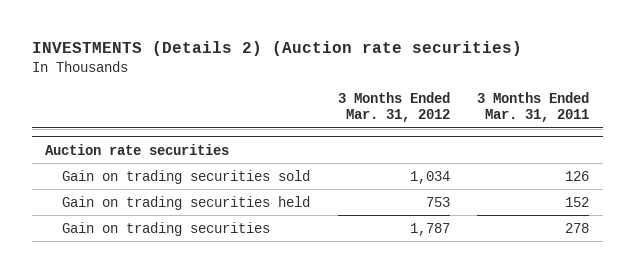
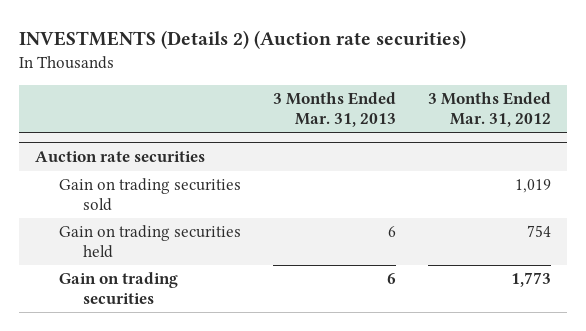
[477,92,590,123] 3 Months Ended Mar. 31, 2011 -> none
none -> [272,92,396,127] 3 Months Ended Mar. 31, 2013
[409,170,450,184] 1,034 -> [515,179,552,194] 1,019
[425,196,450,207] 753 -> [527,225,552,238] 754
[409,222,450,236] 1,787 -> [511,272,552,288] 1,773

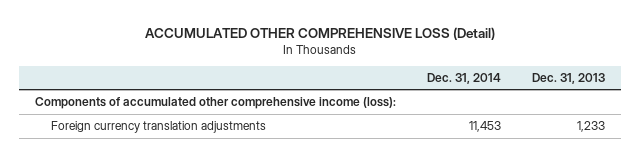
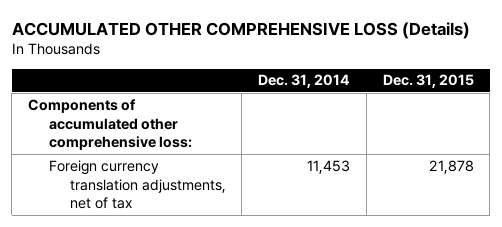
[145,26,496,40] ACCUMULATED OTHER COMPREHENSIVE LOSS (Detail) -> [11,21,470,39] ACCUMULATED OTHER COMPREHENSIVE LOSS (Details)
[532,72,606,84] Dec. 31, 2013 -> none
none -> [382,74,474,89] Dec. 31, 2015
[34,97,396,110] Components of accumulated other comprehensive income (loss): -> [28,98,192,151] Components of accumulated other comprehensive loss:
[51,121,267,134] Foreign currency translation adjustments -> [48,159,226,210] Foreign currency translation adjustments, net of tax

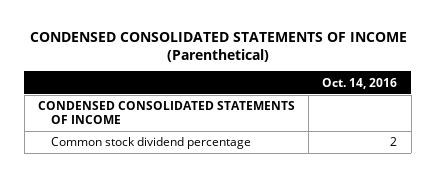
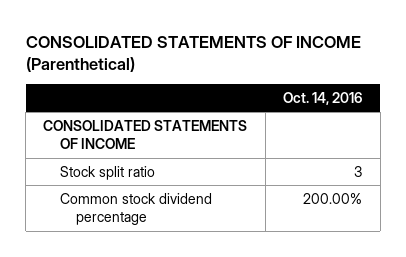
[29,31,407,62] CONDENSED CONSOLIDATED STATEMENTS OF INCOME (Parenthetical) -> [25,35,361,72] CONSOLIDATED STATEMENTS OF INCOME (Parenthetical)
[37,101,295,124] CONDENSED CONSOLIDATED STATEMENTS OF INCOME -> [43,119,248,150] CONSOLIDATED STATEMENTS OF INCOME
none -> [59,165,155,180] Stock split ratio
[390,137,398,147] 2 -> [303,192,363,204] 200.00%

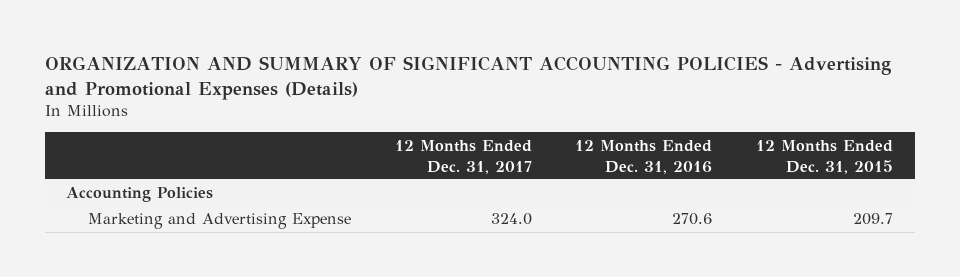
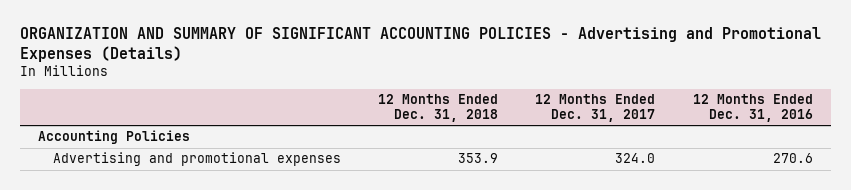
[756,139,894,174] 12 Months Ended Dec. 31, 2015 -> none
none -> [377,94,498,123] 12 Months Ended Dec. 31, 2018
[87,213,351,230] Marketing and Advertising Expense -> [52,152,341,167] Advertising and promotional expenses

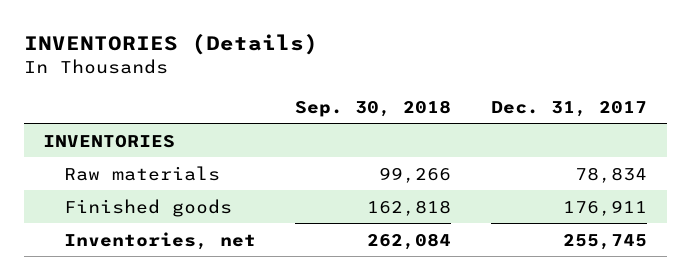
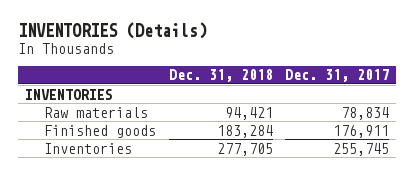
[295,99,452,117] Sep. 30, 2018 -> none
none -> [168,69,273,83] Dec. 31, 2018
[63,231,256,250] Inventories, net -> [43,142,132,154] Inventories

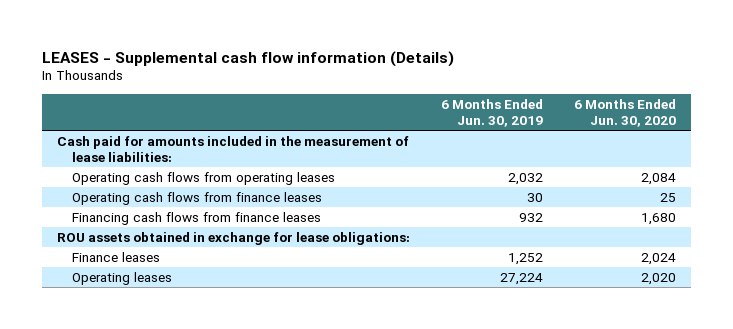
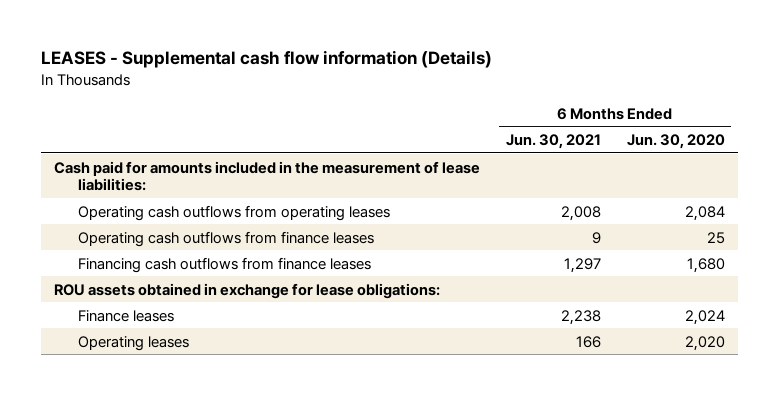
[441,98,544,127] 6 Months Ended Jun. 30, 2019 -> none
none -> [505,133,601,149] Jun. 30, 2021
[71,171,335,185] Operating cash flows from operating leases -> [77,204,390,221] Operating cash outflows from operating leases
[71,191,322,205] Operating cash flows from finance leases -> [77,230,374,247] Operating cash outflows from finance leases
[71,211,321,225] Financing cash flows from finance leases -> [77,256,371,273] Financing cash outflows from finance leases

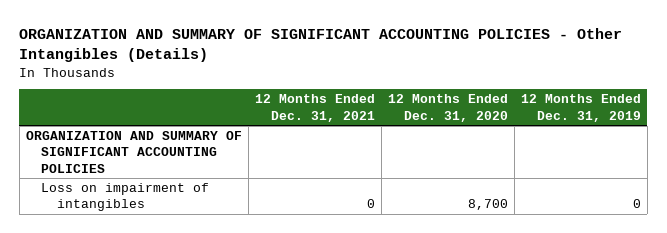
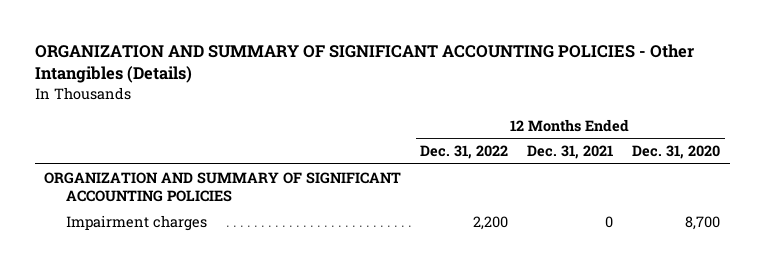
[520,94,641,122] 12 Months Ended Dec. 31, 2019 -> none
none -> [420,145,509,160] Dec. 31, 2022
[41,183,210,212] Loss on impairment of intangibles -> [66,214,208,231] Impairment charges

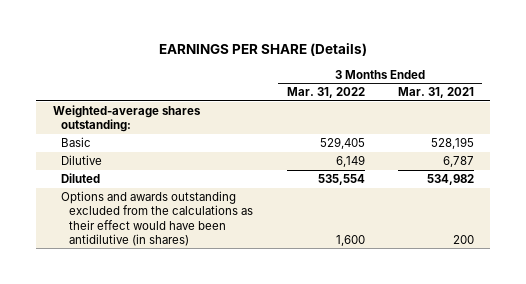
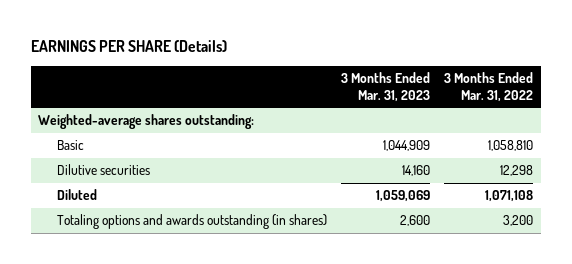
[397,87,474,99] Mar. 31, 2021 -> none
none -> [341,72,431,102] 3 Months Ended Mar. 31, 2023
[319,137,365,150] 529,405 -> [488,140,534,152] 1,058,810
[61,155,103,166] Dilutive -> [56,164,150,176] Dilutive securities
[335,155,365,168] 6,149 -> [500,165,534,177] 12,298
[317,174,365,186] 535,554 -> [485,190,534,203] 1,071,108
[61,191,254,246] Options and awards outstanding excluded from the calculations as their effect would have been antidilutive (in shares) -> [56,214,327,230] Totaling options and awards outstanding (in shares)
[335,234,365,246] 1,600 -> [503,215,534,227] 3,200

